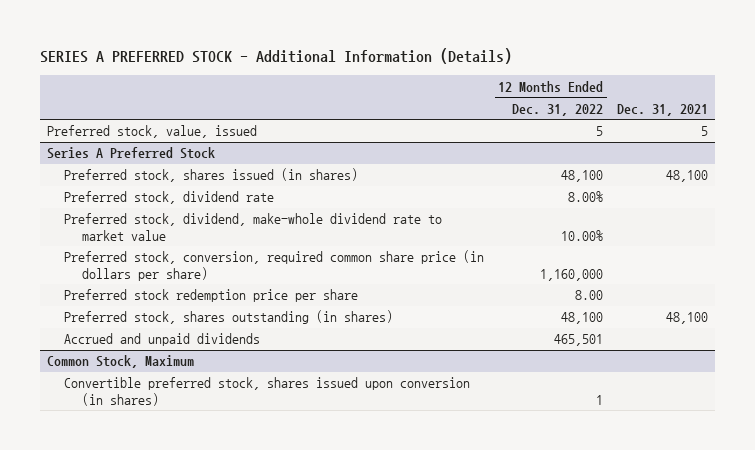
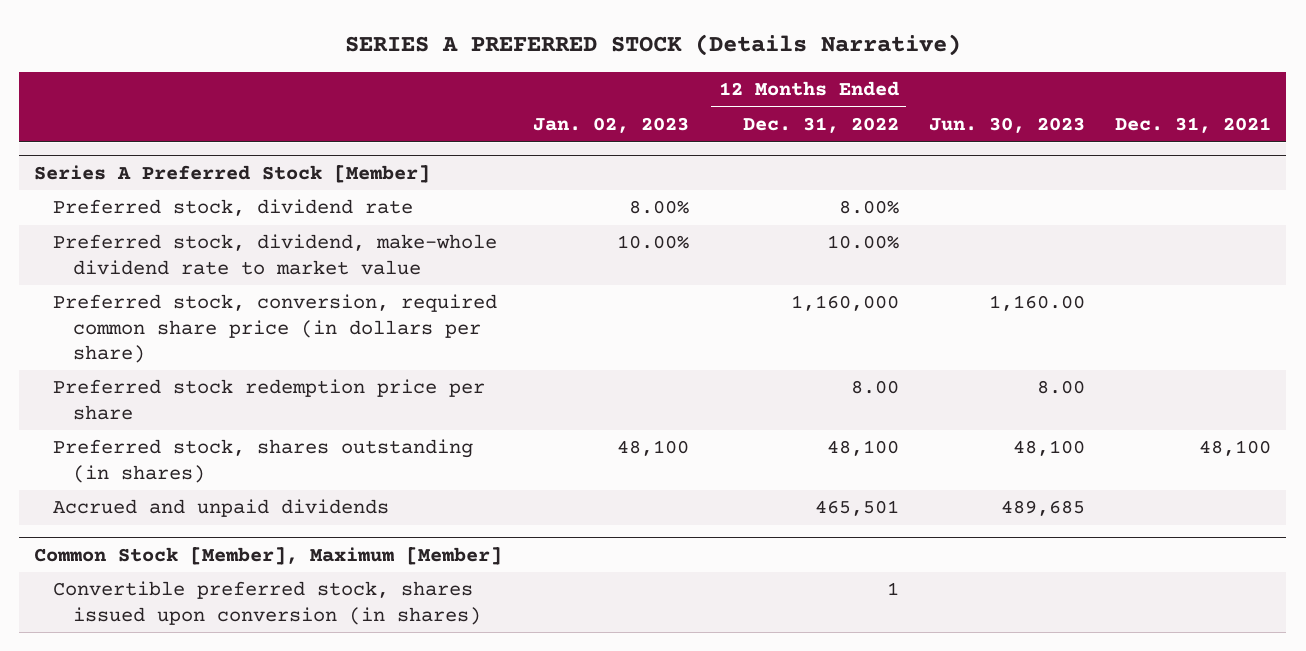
[40,48,513,65] SERIES A PREFERRED STOCK - Additional Information (Details) -> [344,34,961,57] SERIES A PREFERRED STOCK (Details Narrative)
none -> [532,117,689,134] Jan. 02, 2023
none -> [929,117,1086,134] Jun. 30, 2023
[46,125,257,139] Preferred stock, value, issued -> none
[64,168,359,183] Preferred stock, shares issued (in shares) -> none
[46,147,215,160] Series A Preferred Stock -> [34,165,431,184] Series A Preferred Stock [Member]
[46,355,194,369] Common Stock, Maximum -> [34,547,503,566] Common Stock [Member], Maximum [Member]

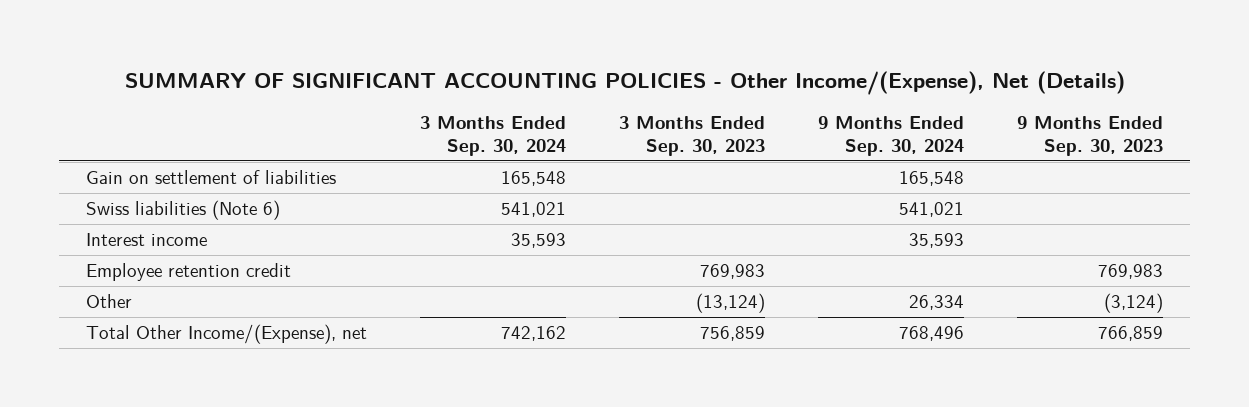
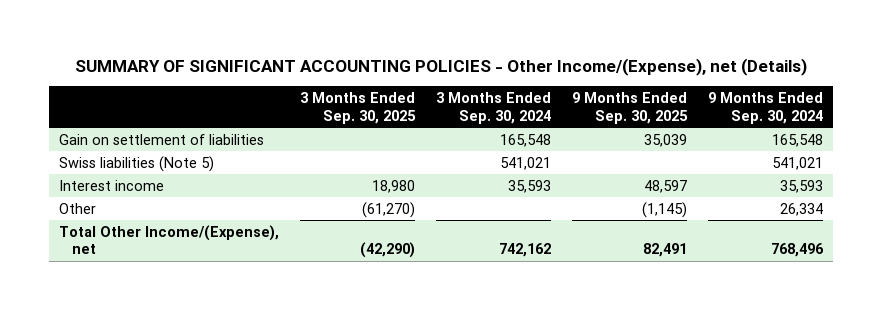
[124,71,1125,96] SUMMARY OF SIGNIFICANT ACCOUNTING POLICIES - Other Income/(Expense), Net (Details) -> [75,57,808,76] SUMMARY OF SIGNIFICANT ACCOUNTING POLICIES - Other Income/(Expense), net (Details)
[619,115,766,156] 3 Months Ended Sep. 30, 2023 -> none
[1017,115,1164,156] 9 Months Ended Sep. 30, 2023 -> none
none -> [300,92,417,124] 3 Months Ended Sep. 30, 2025
none -> [572,92,689,124] 9 Months Ended Sep. 30, 2025
[85,200,280,221] Swiss liabilities (Note 6) -> [59,155,215,172] Swiss liabilities (Note 5)
[85,263,291,282] Employee retention credit -> none

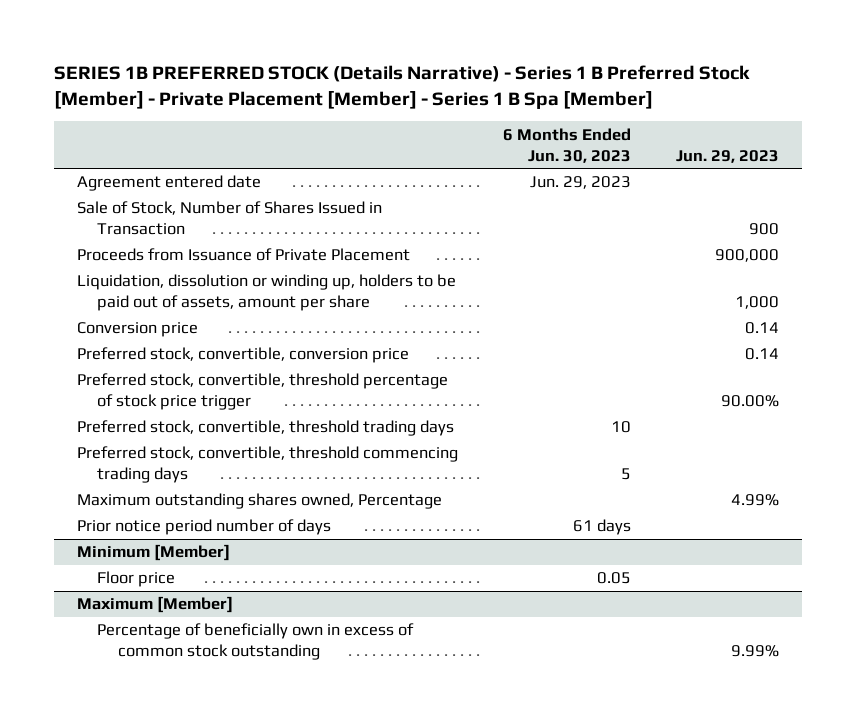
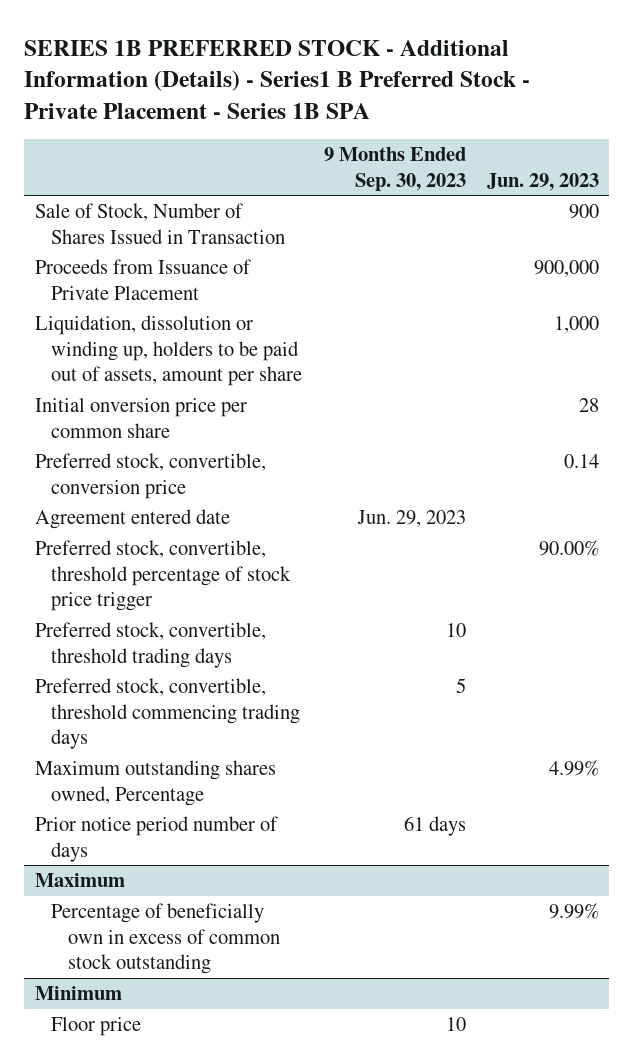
[53,65,750,110] SERIES 1B PREFERRED STOCK (Details Narrative) - Series 1 B Preferred Stock [Member] - Private Placement [Member] - Series 1 B Spa [Member] -> [24,39,531,119] SERIES 1B PREFERRED STOCK - Additional Information (Details) - Series1 B Preferred Stock - Private Placement - Series 1B SPA
[502,127,631,163] 6 Months Ended Jun. 30, 2023 -> none
none -> [323,147,466,191] 9 Months Ended Sep. 30, 2023
[76,322,198,338] Conversion price -> none
none -> [34,398,247,438] Initial onversion price per common share
[76,175,261,192] Agreement entered date -> [34,509,230,530] Agreement entered date
[97,571,176,588] Floor price -> none
[76,596,233,614] Maximum [Member] -> none
[76,544,230,562] Minimum [Member] -> [34,873,125,888] Maximum
none -> [34,986,122,1001] Minimum
none -> [51,1017,142,1037] Floor price

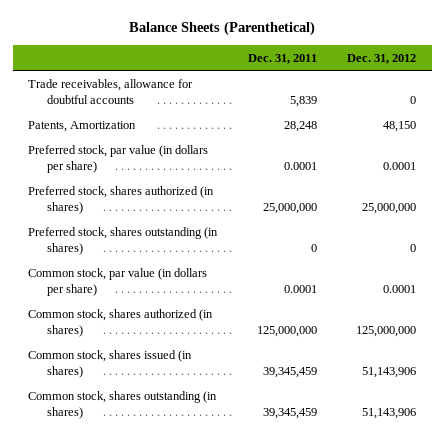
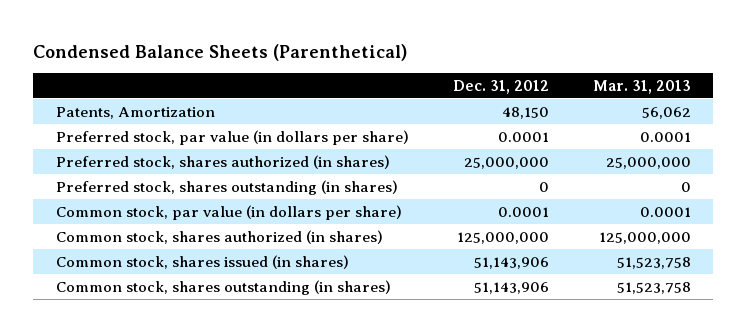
[129,21,316,37] Balance Sheets (Parenthetical) -> [33,43,408,61] Condensed Balance Sheets (Parenthetical)
[247,53,317,64] Dec. 31, 2011 -> none
none -> [592,79,691,94] Mar. 31, 2013
[27,78,193,104] Trade receivables, allowance for doubtful accounts -> none

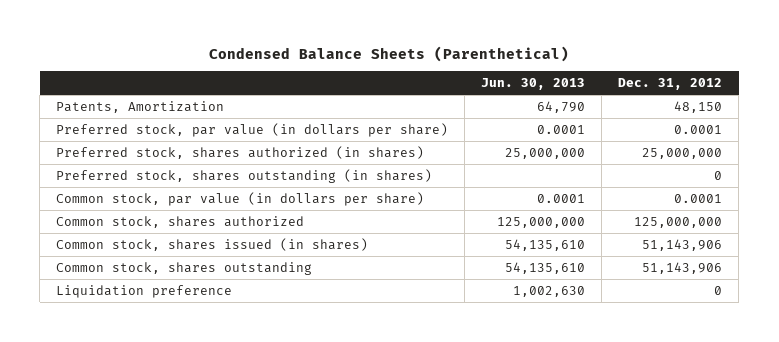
[592,79,691,94] Mar. 31, 2013 -> none
none -> [481,77,586,90] Jun. 30, 2013
[55,229,383,244] Common stock, shares authorized (in shares) -> [56,215,305,228] Common stock, shares authorized
[55,279,391,295] Common stock, shares outstanding (in shares) -> [56,261,313,275] Common stock, shares outstanding
none -> [56,284,233,298] Liquidation preference

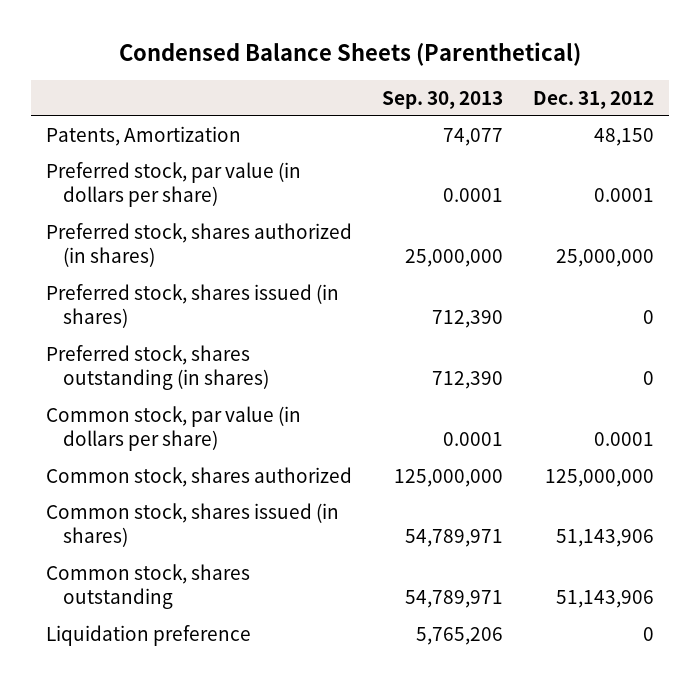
[481,77,586,90] Jun. 30, 2013 -> none
none -> [382,90,504,109] Sep. 30, 2013
none -> [46,283,340,329] Preferred stock, shares issued (in shares)

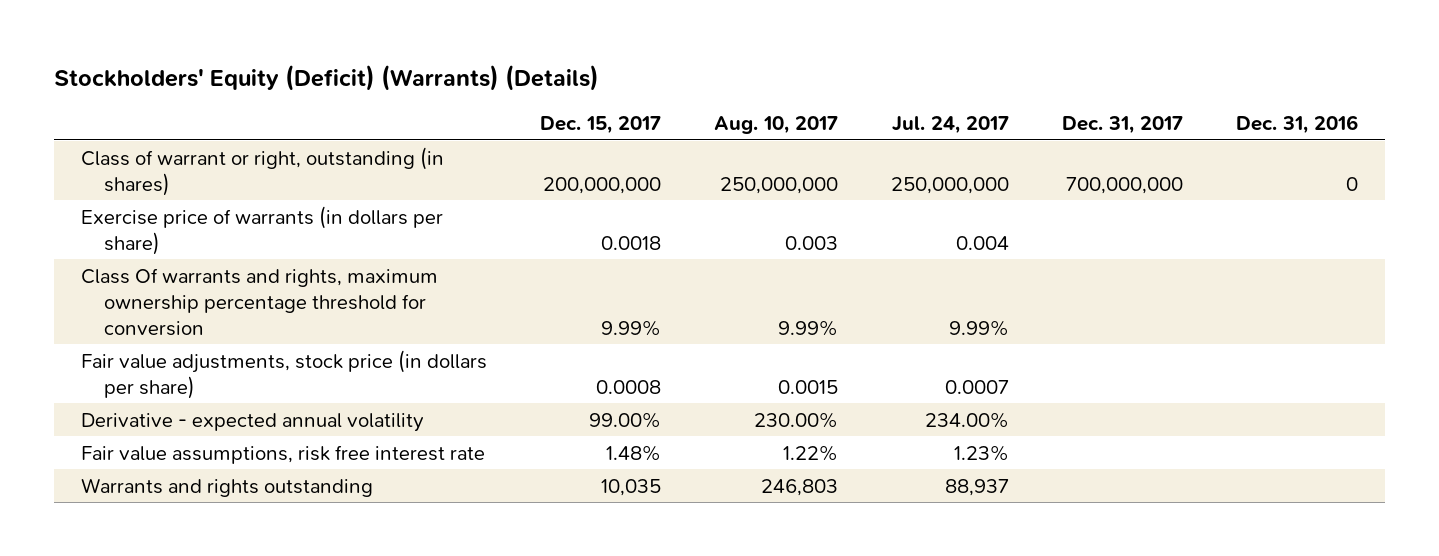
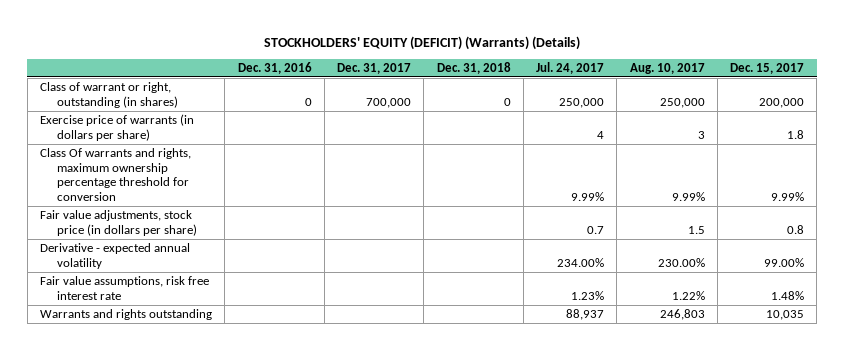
[54,65,600,92] Stockholders' Equity (Deficit) (Warrants) (Details) -> [264,35,581,50] STOCKHOLDERS' EQUITY (DEFICIT) (Warrants) (Details)
none -> [436,62,511,75] Dec. 31, 2018
[542,176,661,194] 200,000,000 -> [759,97,805,108] 200,000
[720,176,839,194] 250,000,000 -> [659,97,705,108] 250,000
[891,176,1010,194] 250,000,000 -> [559,97,605,108] 250,000
[1066,176,1184,194] 700,000,000 -> [366,97,412,108] 700,000
[600,235,661,250] 0.0018 -> [787,129,805,139] 1.8
[785,235,839,250] 0.003 -> [697,130,705,139] 3
[956,235,1010,250] 0.004 -> [597,130,605,139] 4
[595,379,661,394] 0.0008 -> [787,224,805,234] 0.8
[778,379,839,394] 0.0015 -> [687,225,705,234] 1.5
[945,379,1010,394] 0.0007 -> [587,225,605,234] 0.7

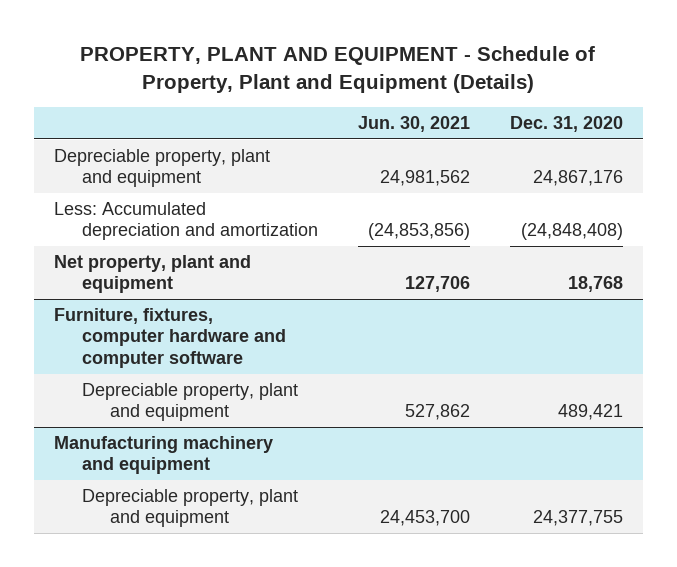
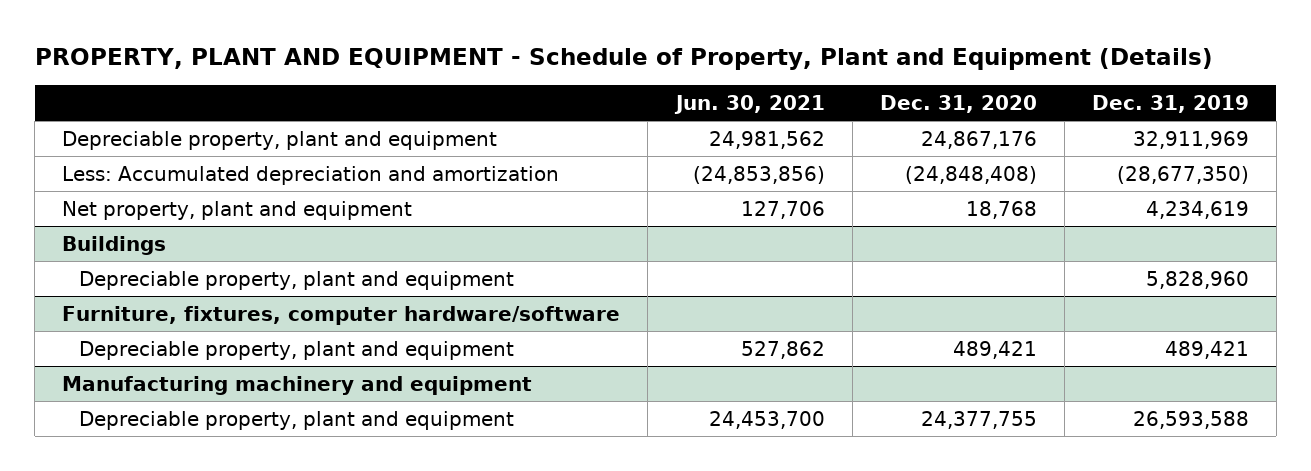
none -> [1091,94,1249,113] Dec. 31, 2019
none -> [62,235,167,255] Buildings
none -> [79,270,515,290] Depreciable property, plant and equipment
[53,308,286,368] Furniture, fixtures, computer hardware and computer software -> [62,305,621,325] Furniture, fixtures, computer hardware/software

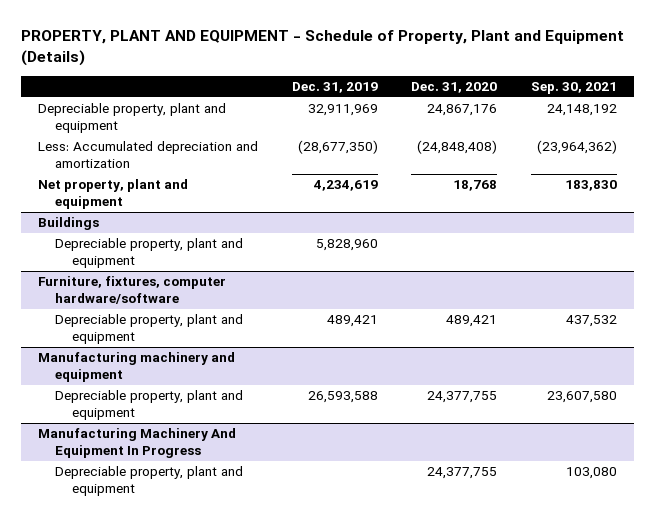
[673,94,825,114] Jun. 30, 2021 -> none
none -> [531,81,618,94] Sep. 30, 2021
none -> [37,428,236,459] Manufacturing Machinery And Equipment In Progress
none -> [54,466,243,497] Depreciable property, plant and equipment

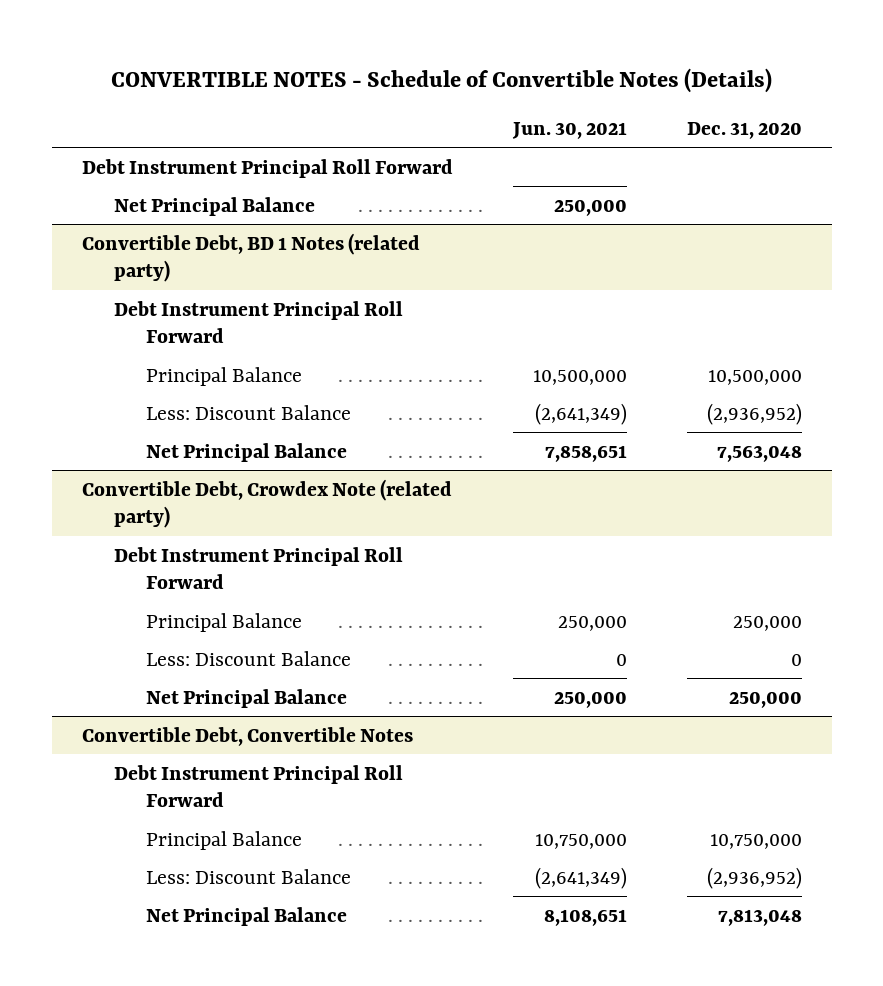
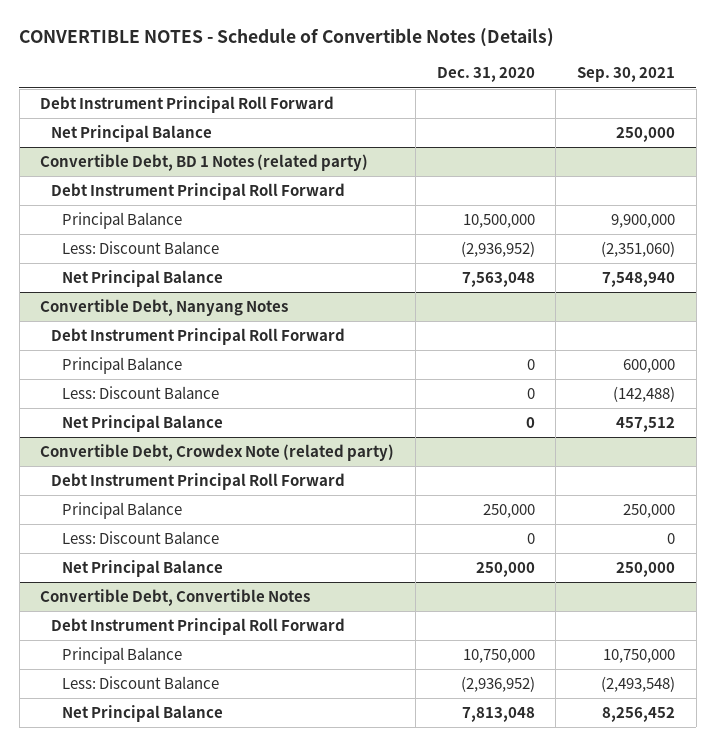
[511,121,627,139] Jun. 30, 2021 -> none
none -> [577,67,676,83] Sep. 30, 2021
none -> [40,299,289,317] Convertible Debt, Nanyang Notes
none -> [51,328,346,346] Debt Instrument Principal Roll Forward
none -> [62,357,183,375] Principal Balance
none -> [62,386,220,400] Less: Discount Balance
none -> [62,415,224,433] Net Principal Balance

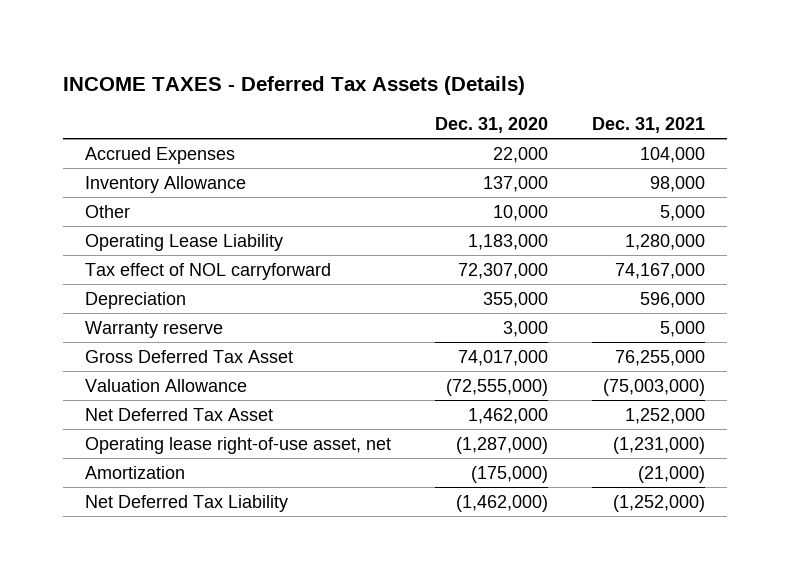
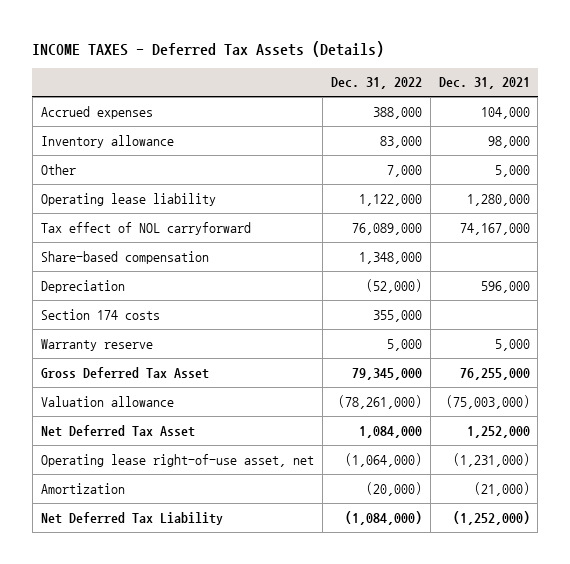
[434,116,548,133] Dec. 31, 2020 -> none
none -> [330,77,422,90] Dec. 31, 2022
[84,146,235,164] Accrued Expenses -> [40,105,153,119] Accrued expenses
[84,175,246,193] Inventory Allowance -> [40,134,174,148] Inventory allowance
[84,233,283,251] Operating Lease Liability -> [40,192,216,206] Operating lease liability
none -> [40,250,209,264] Share-based compensation
none -> [40,308,160,320] Section 174 costs
[84,378,247,392] Valuation Allowance -> [40,395,174,407] Valuation allowance

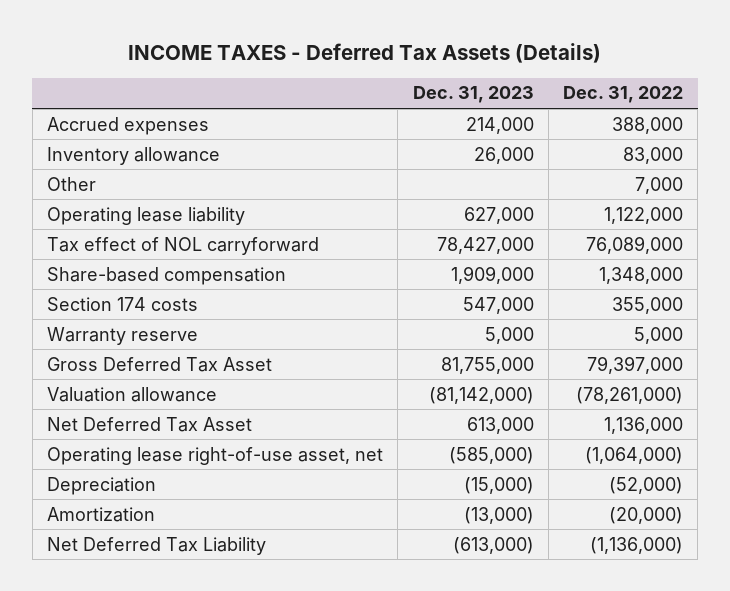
[438,77,530,90] Dec. 31, 2021 -> none
none -> [412,86,534,104] Dec. 31, 2023
[351,367,422,380] 79,345,000 -> [587,355,684,374] 79,397,000
[358,425,422,438] 1,084,000 -> [604,416,684,434] 1,136,000
[40,279,125,293] Depreciation -> [47,476,157,495] Depreciation
[344,510,422,525] (1,084,000) -> [590,536,684,554] (1,136,000)

